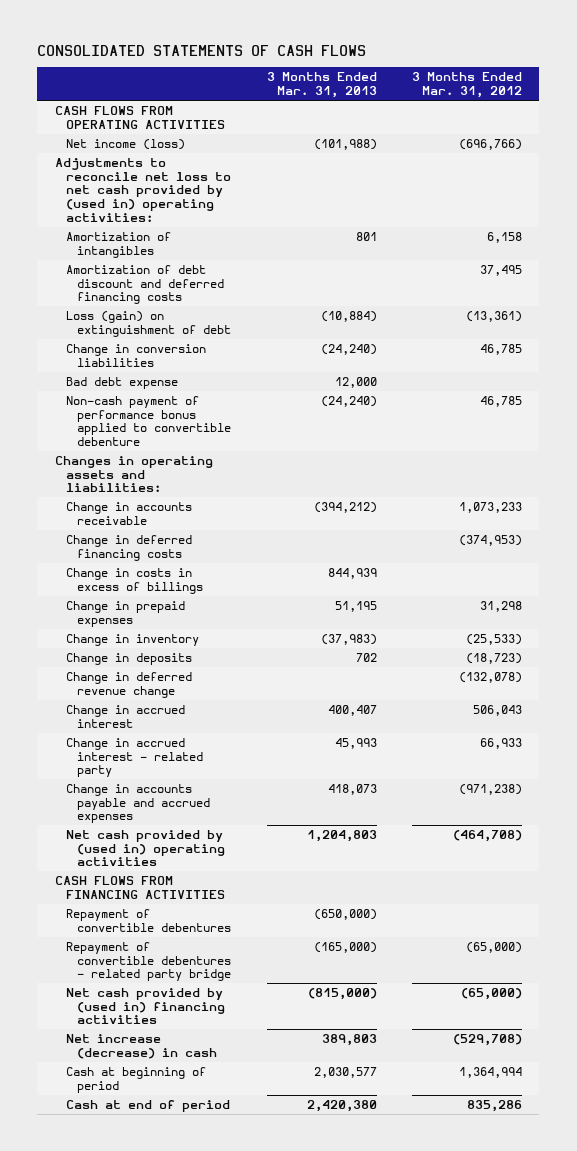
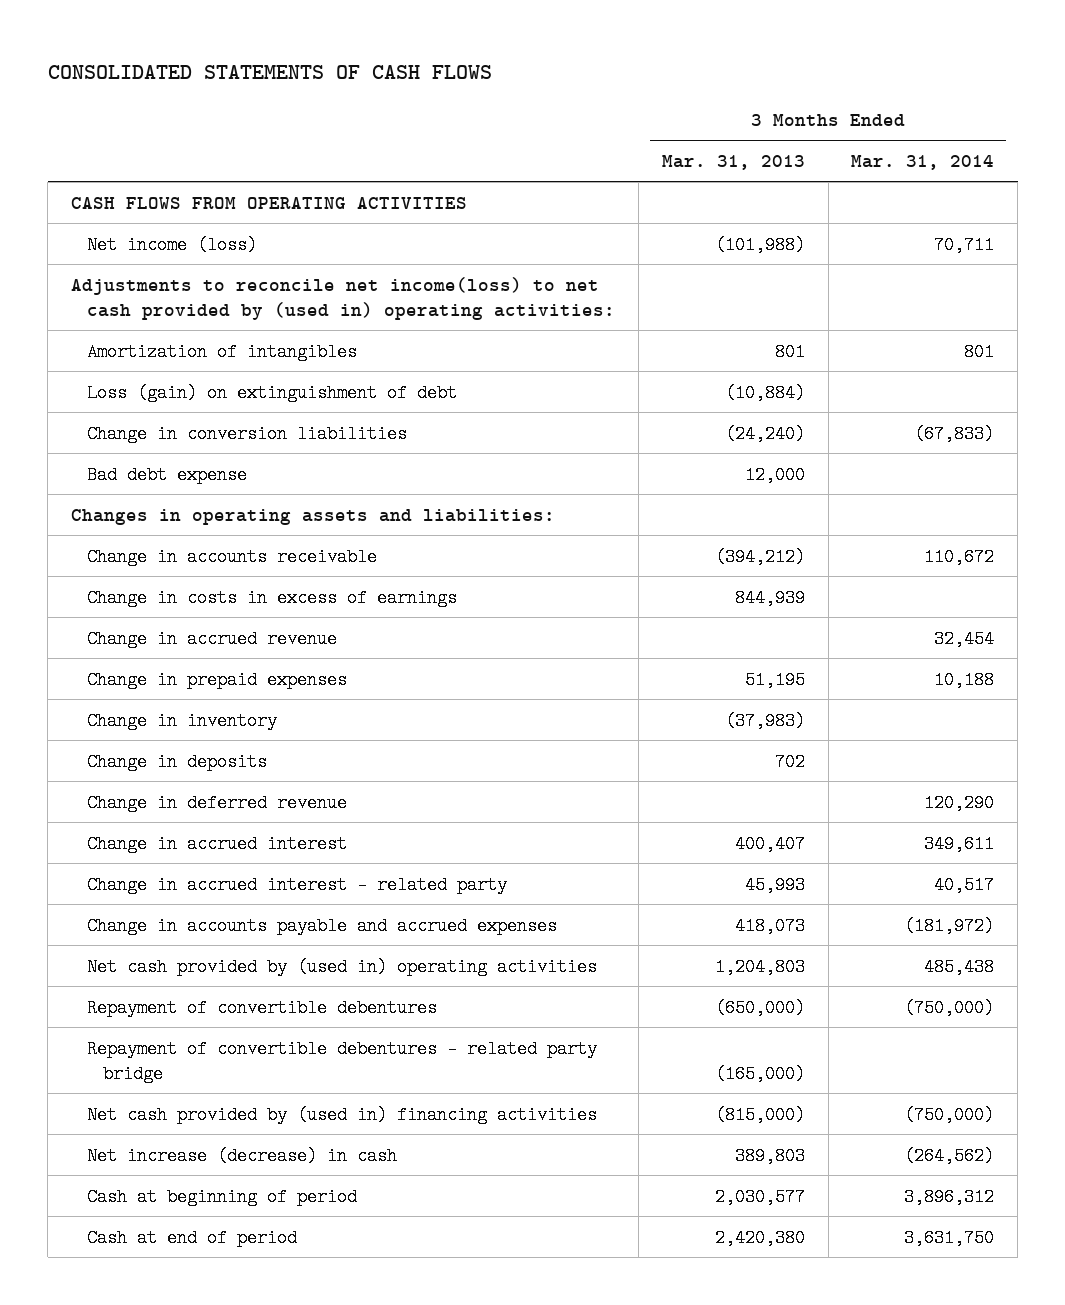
[411,72,522,98] 3 Months Ended Mar. 31, 2012 -> none
none -> [851,154,995,170] Mar. 31, 2014
[54,157,232,222] Adjustments to reconcile net loss to net cash provided by (used in) operating activities: -> [70,276,616,321] Adjustments to reconcile net income(loss) to net cash provided by (used in) operating activities:
[66,264,225,305] Amortization of debt discount and deferred financing costs -> none
[66,395,232,446] Non-cash payment of performance bonus applied to convertible debenture -> none
[66,534,193,561] Change in deferred financing costs -> none
[66,567,204,594] Change in costs in excess of billings -> [87,588,458,607] Change in costs in excess of earnings
none -> [87,629,338,648] Change in accrued revenue
[66,671,193,698] Change in deferred revenue change -> [87,793,348,812] Change in deferred revenue
[54,875,226,899] CASH FLOWS FROM FINANCING ACTIVITIES -> none

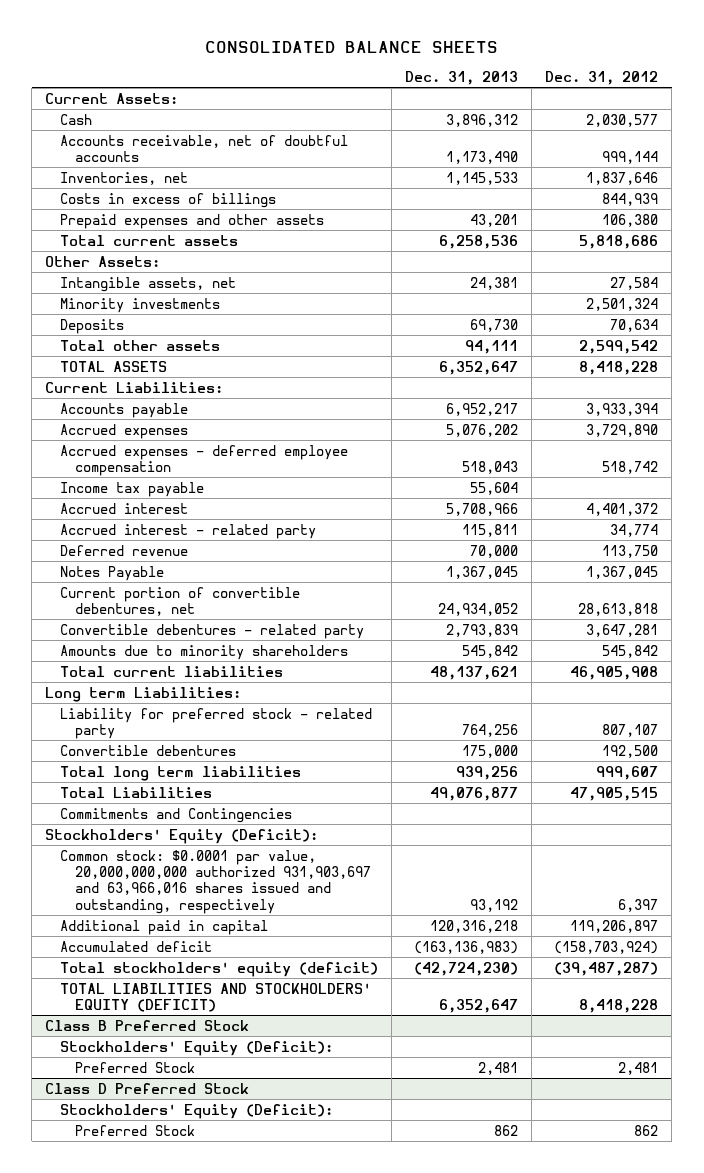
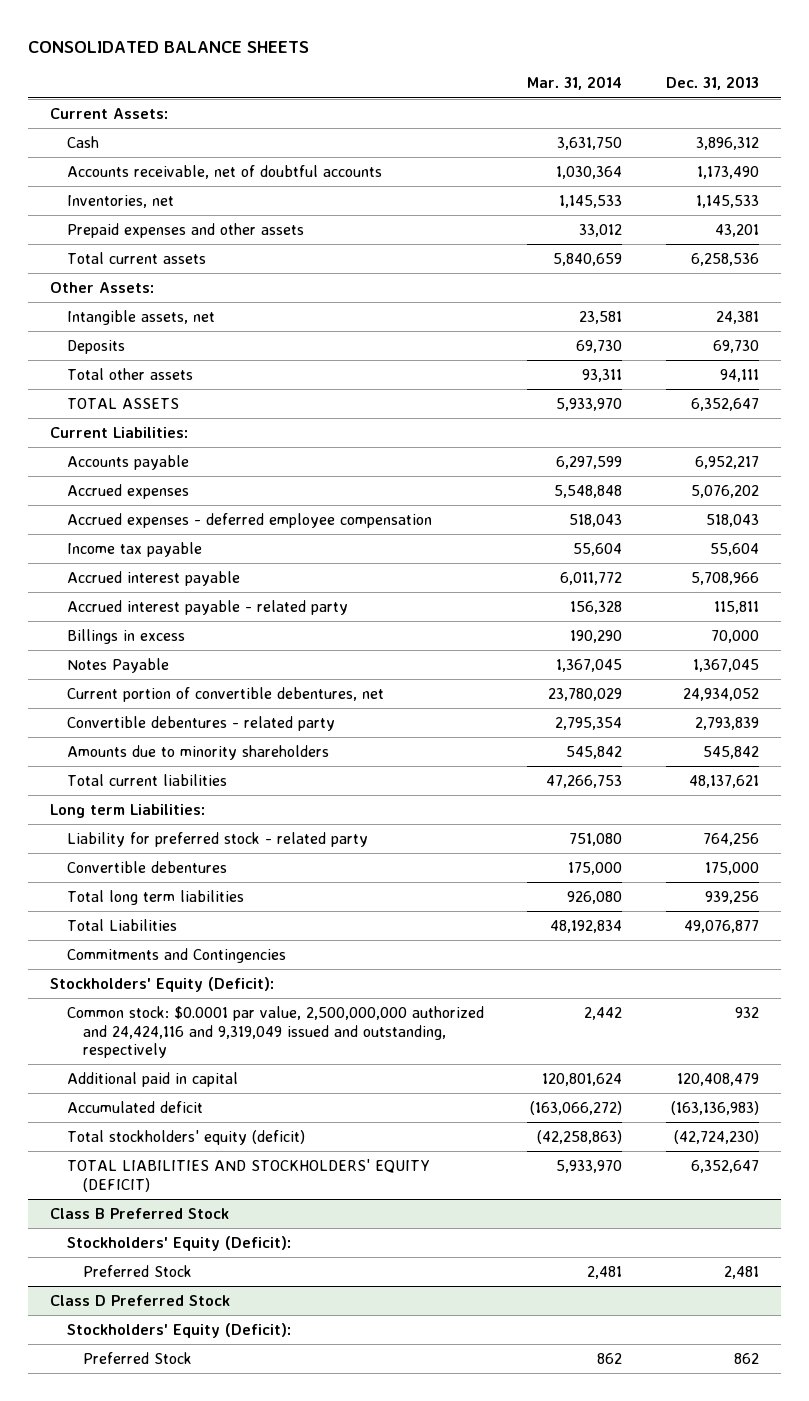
[545,70,659,85] Dec. 31, 2012 -> none
none -> [527,76,623,91] Mar. 31, 2014
[60,192,277,208] Costs in excess of billings -> none
[60,297,221,313] Minority investments -> none
[60,544,189,556] Deferred revenue -> none
[60,502,189,514] Accrued interest -> [66,570,240,586] Accrued interest payable
[60,523,317,539] Accrued interest - related party -> [66,599,348,615] Accrued interest payable - related party
none -> [66,628,185,644] Billings in excess
[60,849,371,914] Common stock: $0.0001 par value, 20,000,000,000 authorized 931,903,697 and 63,966,016 shares issued and outstanding, respectively -> [66,1005,484,1059] Common stock: $0.0001 par value, 2,500,000,000 authorized and 24,424,116 and 9,319,049 issued and outstanding, respectively
[470,898,519,912] 93,192 -> [735,1006,760,1018] 932
[430,919,519,933] 120,316,218 -> [677,1072,760,1086] 120,408,479

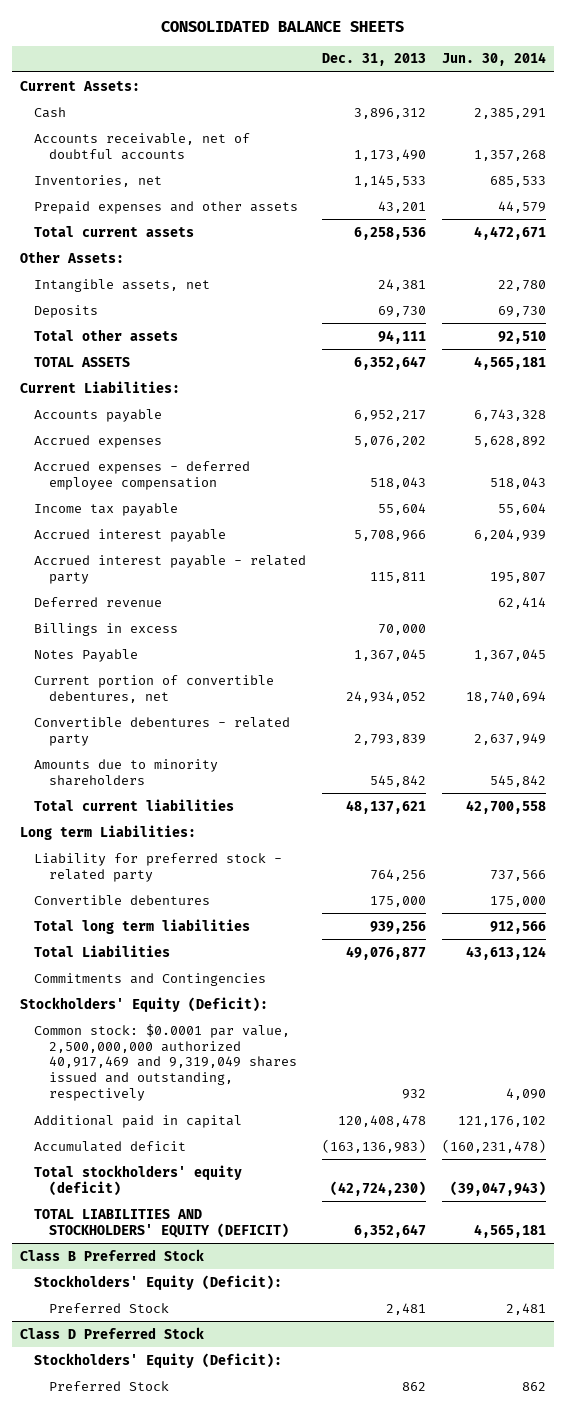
[527,76,623,91] Mar. 31, 2014 -> none
none -> [442,52,547,67] Jun. 30, 2014
none -> [34,596,163,607] Deferred revenue
[66,1005,484,1059] Common stock: $0.0001 par value, 2,500,000,000 authorized and 24,424,116 and 9,319,049 issued and outstanding, respectively -> [34,1023,297,1102] Common stock: $0.0001 par value, 2,500,000,000 authorized 40,917,469 and 9,319,049 shares issued and outstanding, respectively
[677,1072,760,1086] 120,408,479 -> [338,1114,427,1127] 120,408,478

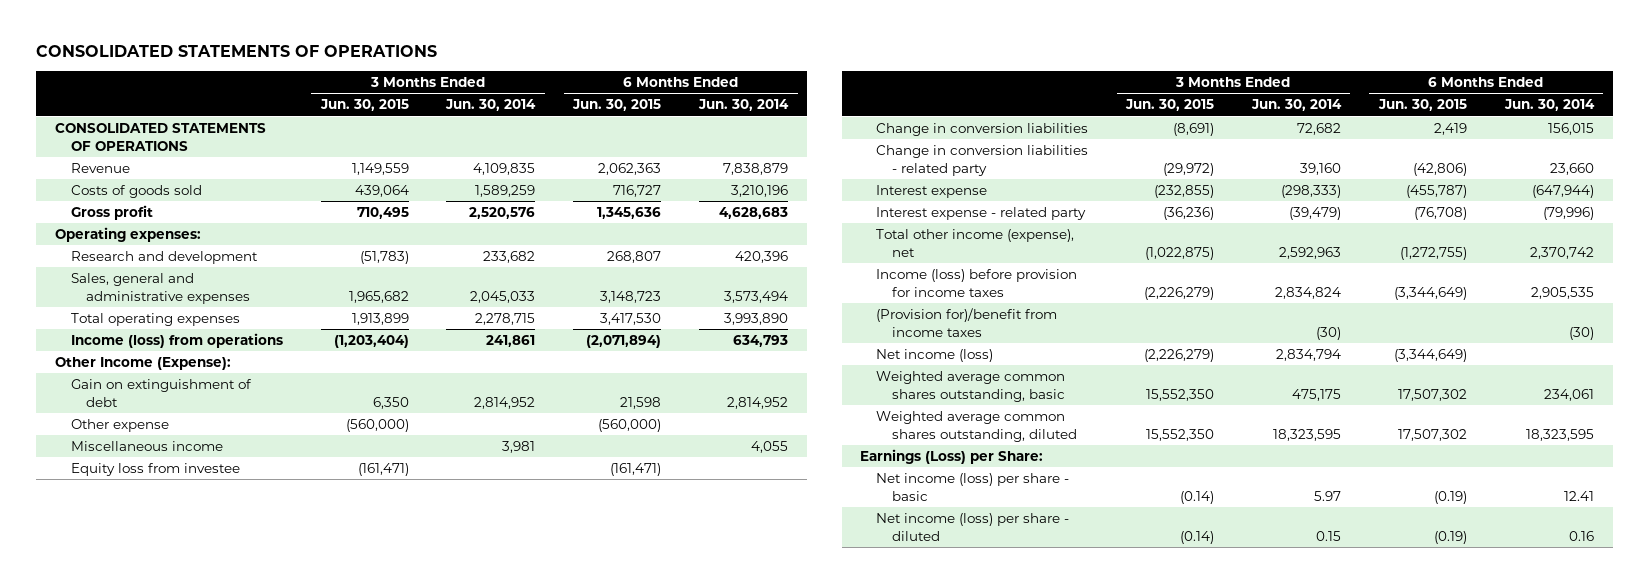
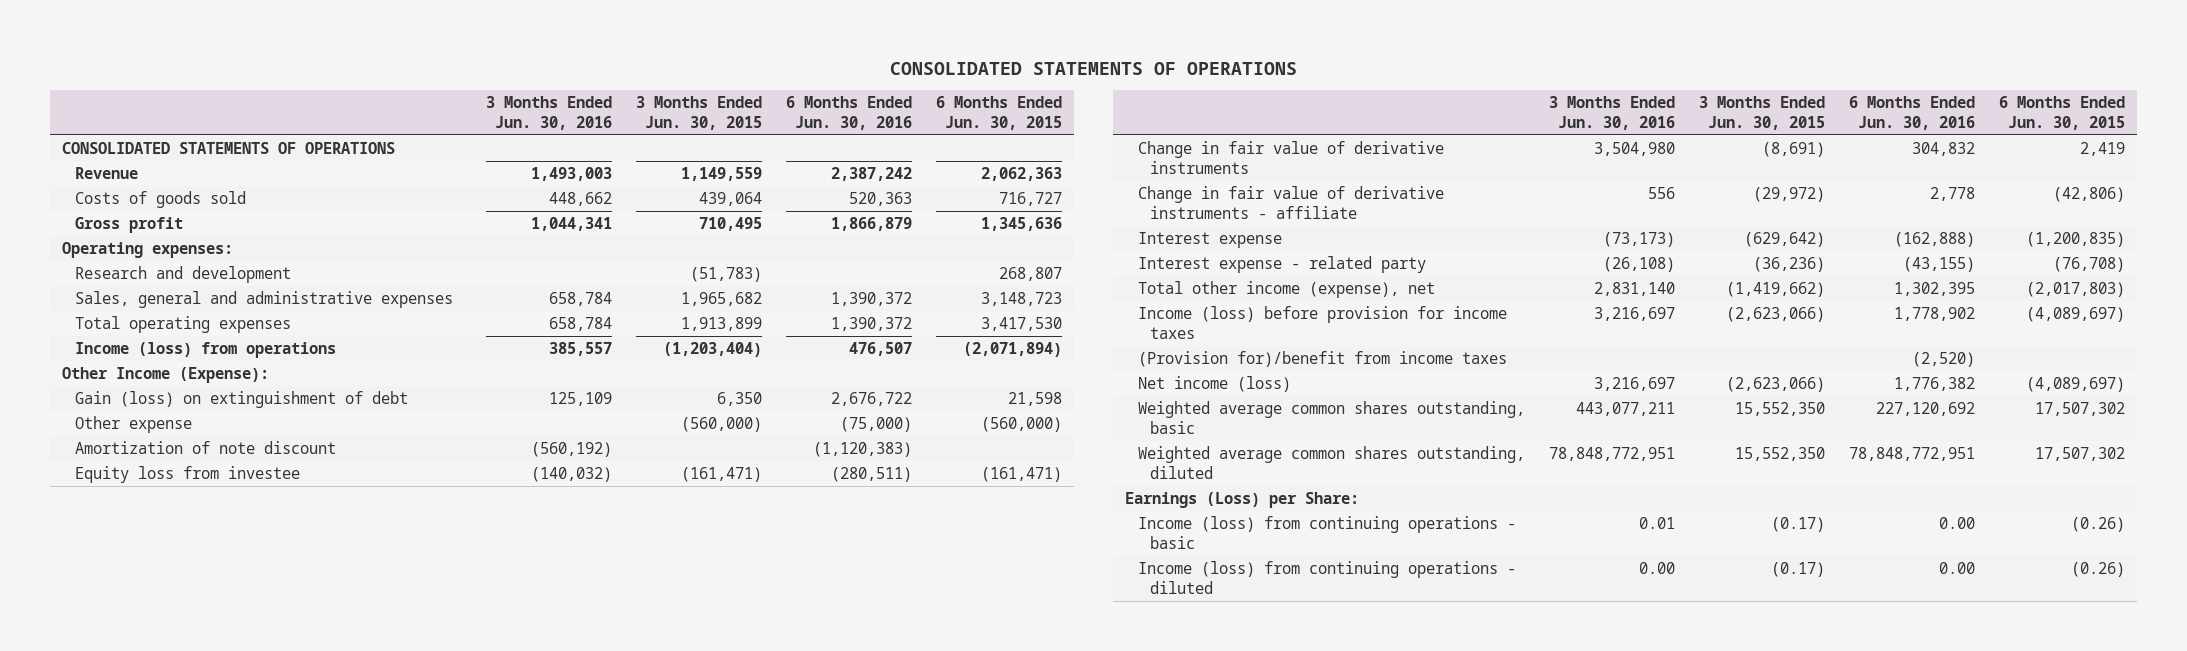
[445,99,537,112] Jun. 30, 2014 -> none
[698,99,790,112] Jun. 30, 2014 -> none
none -> [486,96,613,130] 3 Months Ended Jun. 30, 2016
none -> [786,96,913,130] 6 Months Ended Jun. 30, 2016
[70,378,252,407] Gain on extinguishment of debt -> [75,391,409,409] Gain (loss) on extinguishment of debt
[70,440,223,451] Miscellaneous income -> none
none -> [75,441,337,455] Amortization of note discount
[876,122,1089,136] Change in conversion liabilities -> [1137,141,1444,174] Change in fair value of derivative instruments
[876,144,1089,176] Change in conversion liabilities - related party -> [1137,186,1444,219] Change in fair value of derivative instruments - affiliate
[1154,184,1215,198] (232,855) -> [1743,232,1825,248] (629,642)
[1405,184,1467,198] (455,787) -> [2025,232,2125,248] (1,200,835)
[1145,246,1215,260] (1,022,875) -> [1725,282,1825,298] (1,419,662)
[1399,246,1467,260] (1,272,755) -> [2025,282,2125,298] (2,017,803)
[1144,286,1215,300] (2,226,279) -> [1725,307,1825,323] (2,623,066)
[1393,286,1467,300] (3,344,649) -> [2025,307,2125,323] (4,089,697)
[1144,348,1215,362] (2,226,279) -> [1725,377,1825,393] (2,623,066)
[1393,348,1467,362] (3,344,649) -> [2025,377,2125,393] (4,089,697)
[876,472,1070,501] Net income (loss) per share - basic -> none
[876,512,1070,541] Net income (loss) per share - diluted -> none
none -> [1137,516,1516,549] Income (loss) from continuing operations - basic
none -> [1137,561,1516,594] Income (loss) from continuing operations - diluted

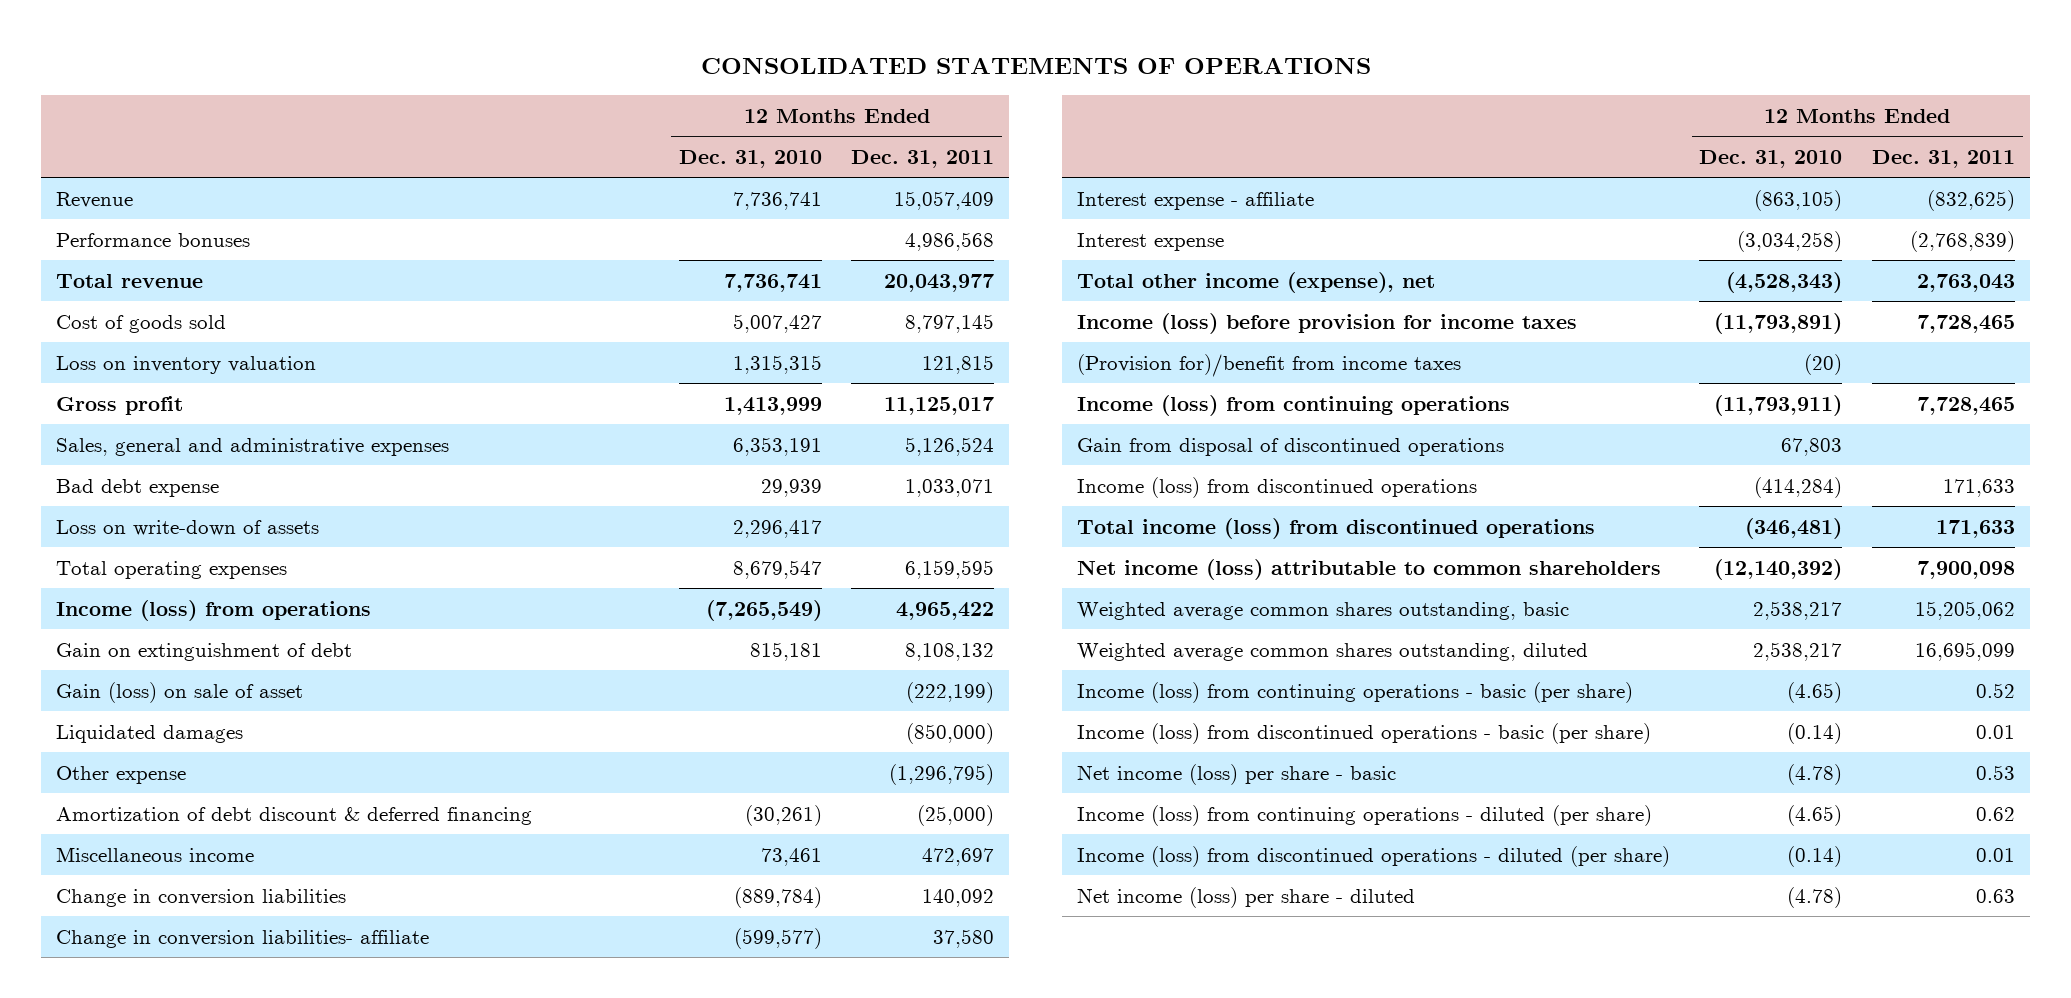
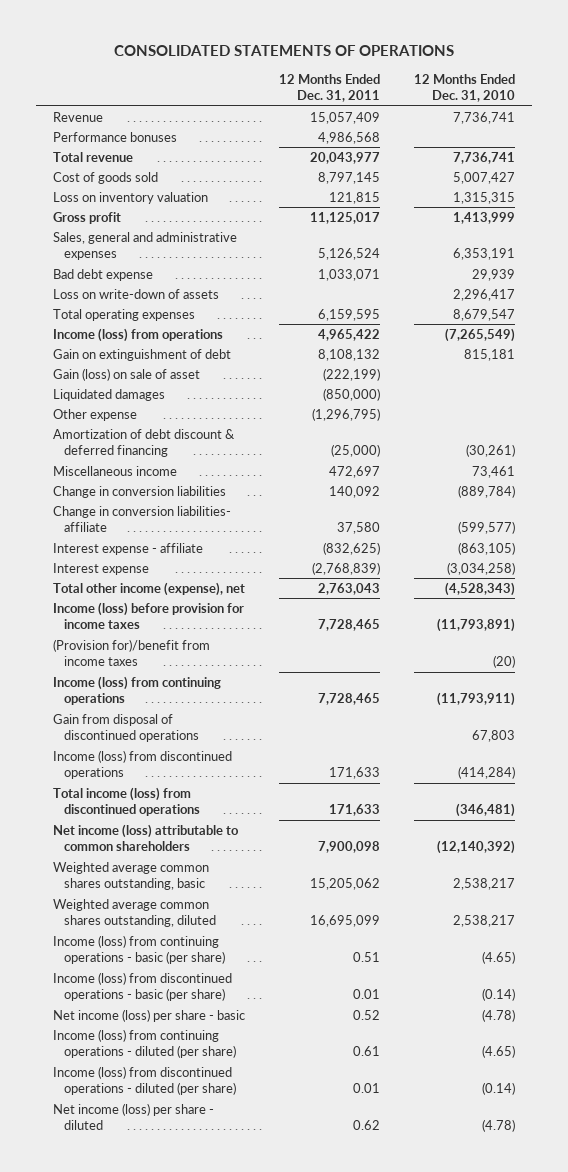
[1976,682,2016,698] 0.52 -> [352,952,380,963] 0.51
[1976,764,2016,780] 0.53 -> [352,1009,380,1020] 0.52
[1976,806,2016,821] 0.62 -> [352,1046,380,1057] 0.61
[1976,888,2016,903] 0.63 -> [352,1120,380,1131] 0.62

